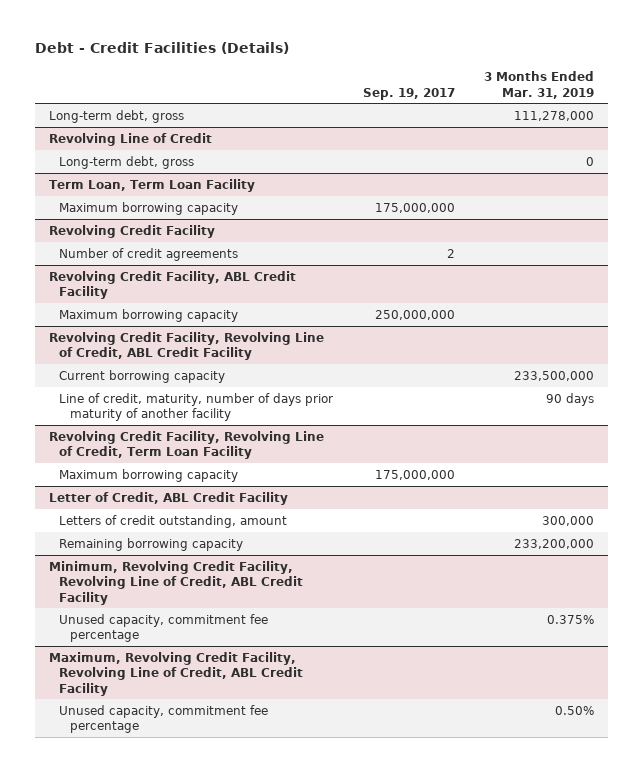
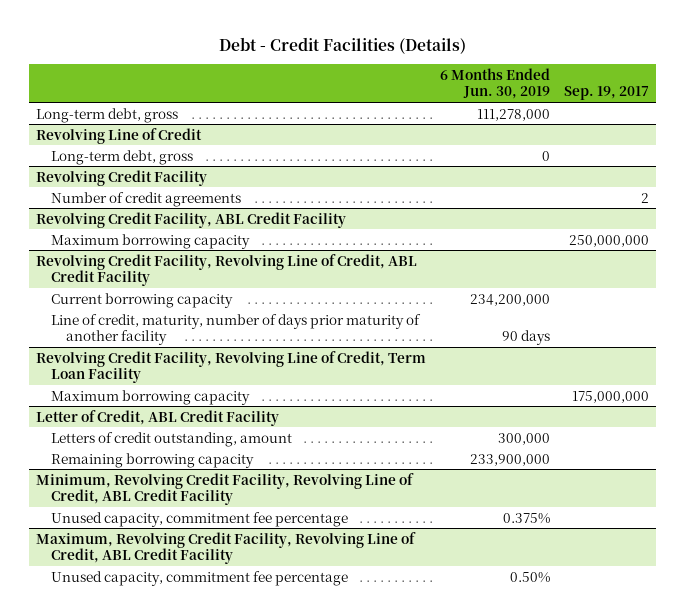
[483,71,594,99] 3 Months Ended Mar. 31, 2019 -> none
none -> [440,67,551,100] 6 Months Ended Jun. 30, 2019
[49,178,256,192] Term Loan, Term Loan Facility -> none
[59,201,239,215] Maximum borrowing capacity -> none

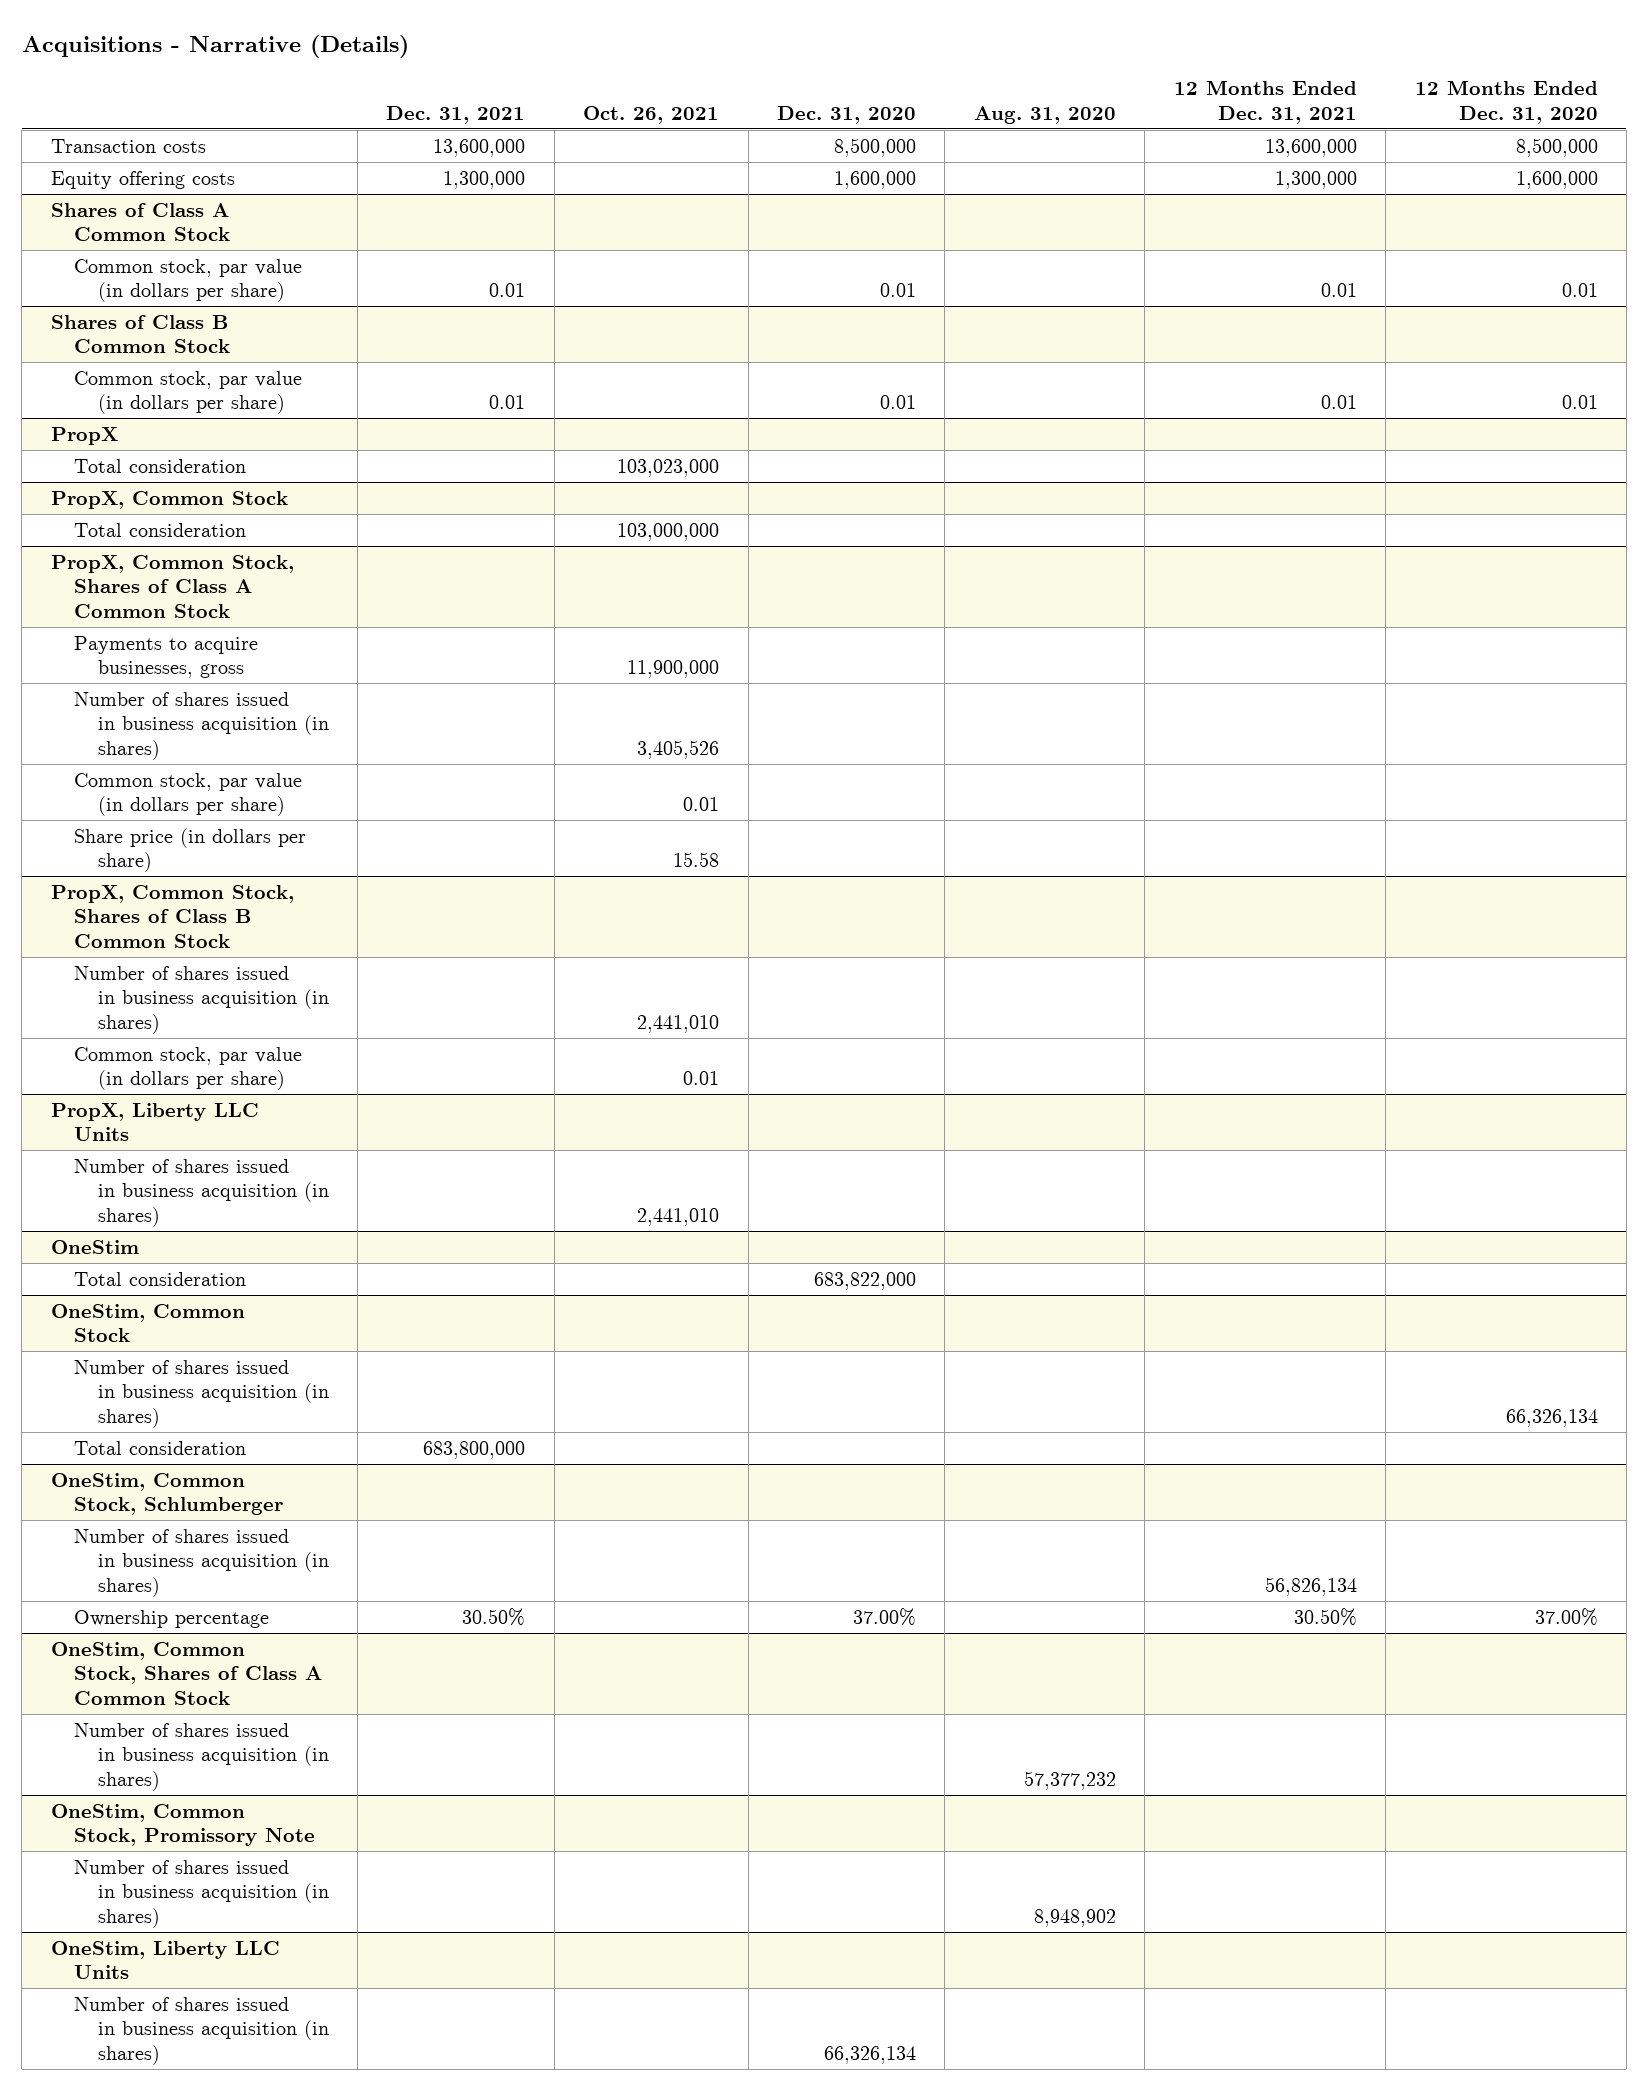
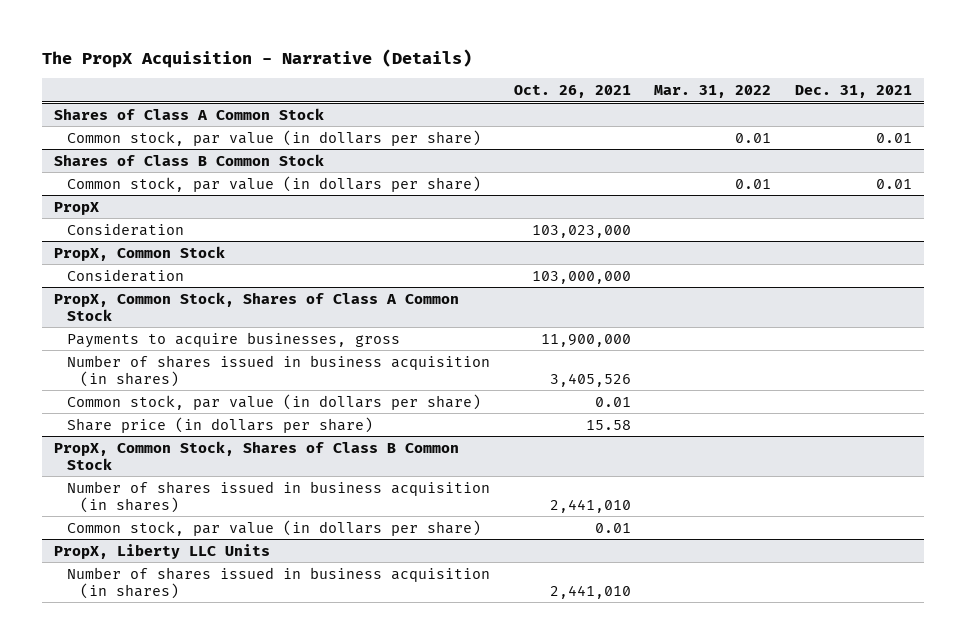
[21,35,409,59] Acquisitions - Narrative (Details) -> [41,49,472,69] The PropX Acquisition - Narrative (Details)
[777,105,917,124] Dec. 31, 2020 -> none
[973,105,1116,124] Aug. 31, 2020 -> none
[1173,79,1357,124] 12 Months Ended Dec. 31, 2021 -> none
[1414,79,1598,124] 12 Months Ended Dec. 31, 2020 -> none
none -> [654,85,772,99] Mar. 31, 2022
[50,138,206,153] Transaction costs -> none
[50,170,235,189] Equity offering costs -> none
[74,458,247,473] Total consideration -> [66,222,184,236] Consideration
[74,522,247,537] Total consideration -> [66,268,184,282] Consideration
[50,1239,139,1254] OneStim -> none
[74,1271,247,1286] Total consideration -> none
[50,1303,245,1343] OneStim, Common Stock -> none
[74,1359,329,1429] Number of shares issued in business acquisition (in shares) -> none
[74,1440,247,1455] Total consideration -> none
[50,1472,284,1516] OneStim, Common Stock, Schlumberger -> none
[74,1528,329,1598] Number of shares issued in business acquisition (in shares) -> none
[74,1609,270,1628] Ownership percentage -> none
[50,1641,323,1706] OneStim, Common Stock, Shares of Class A Common Stock -> none
[74,1722,329,1792] Number of shares issued in business acquisition (in shares) -> none
[50,1803,316,1847] OneStim, Common Stock, Promissory Note -> none
[74,1859,329,1929] Number of shares issued in business acquisition (in shares) -> none
[50,1940,280,1980] OneStim, Liberty LLC Units -> none
[74,1996,329,2066] Number of shares issued in business acquisition (in shares) -> none

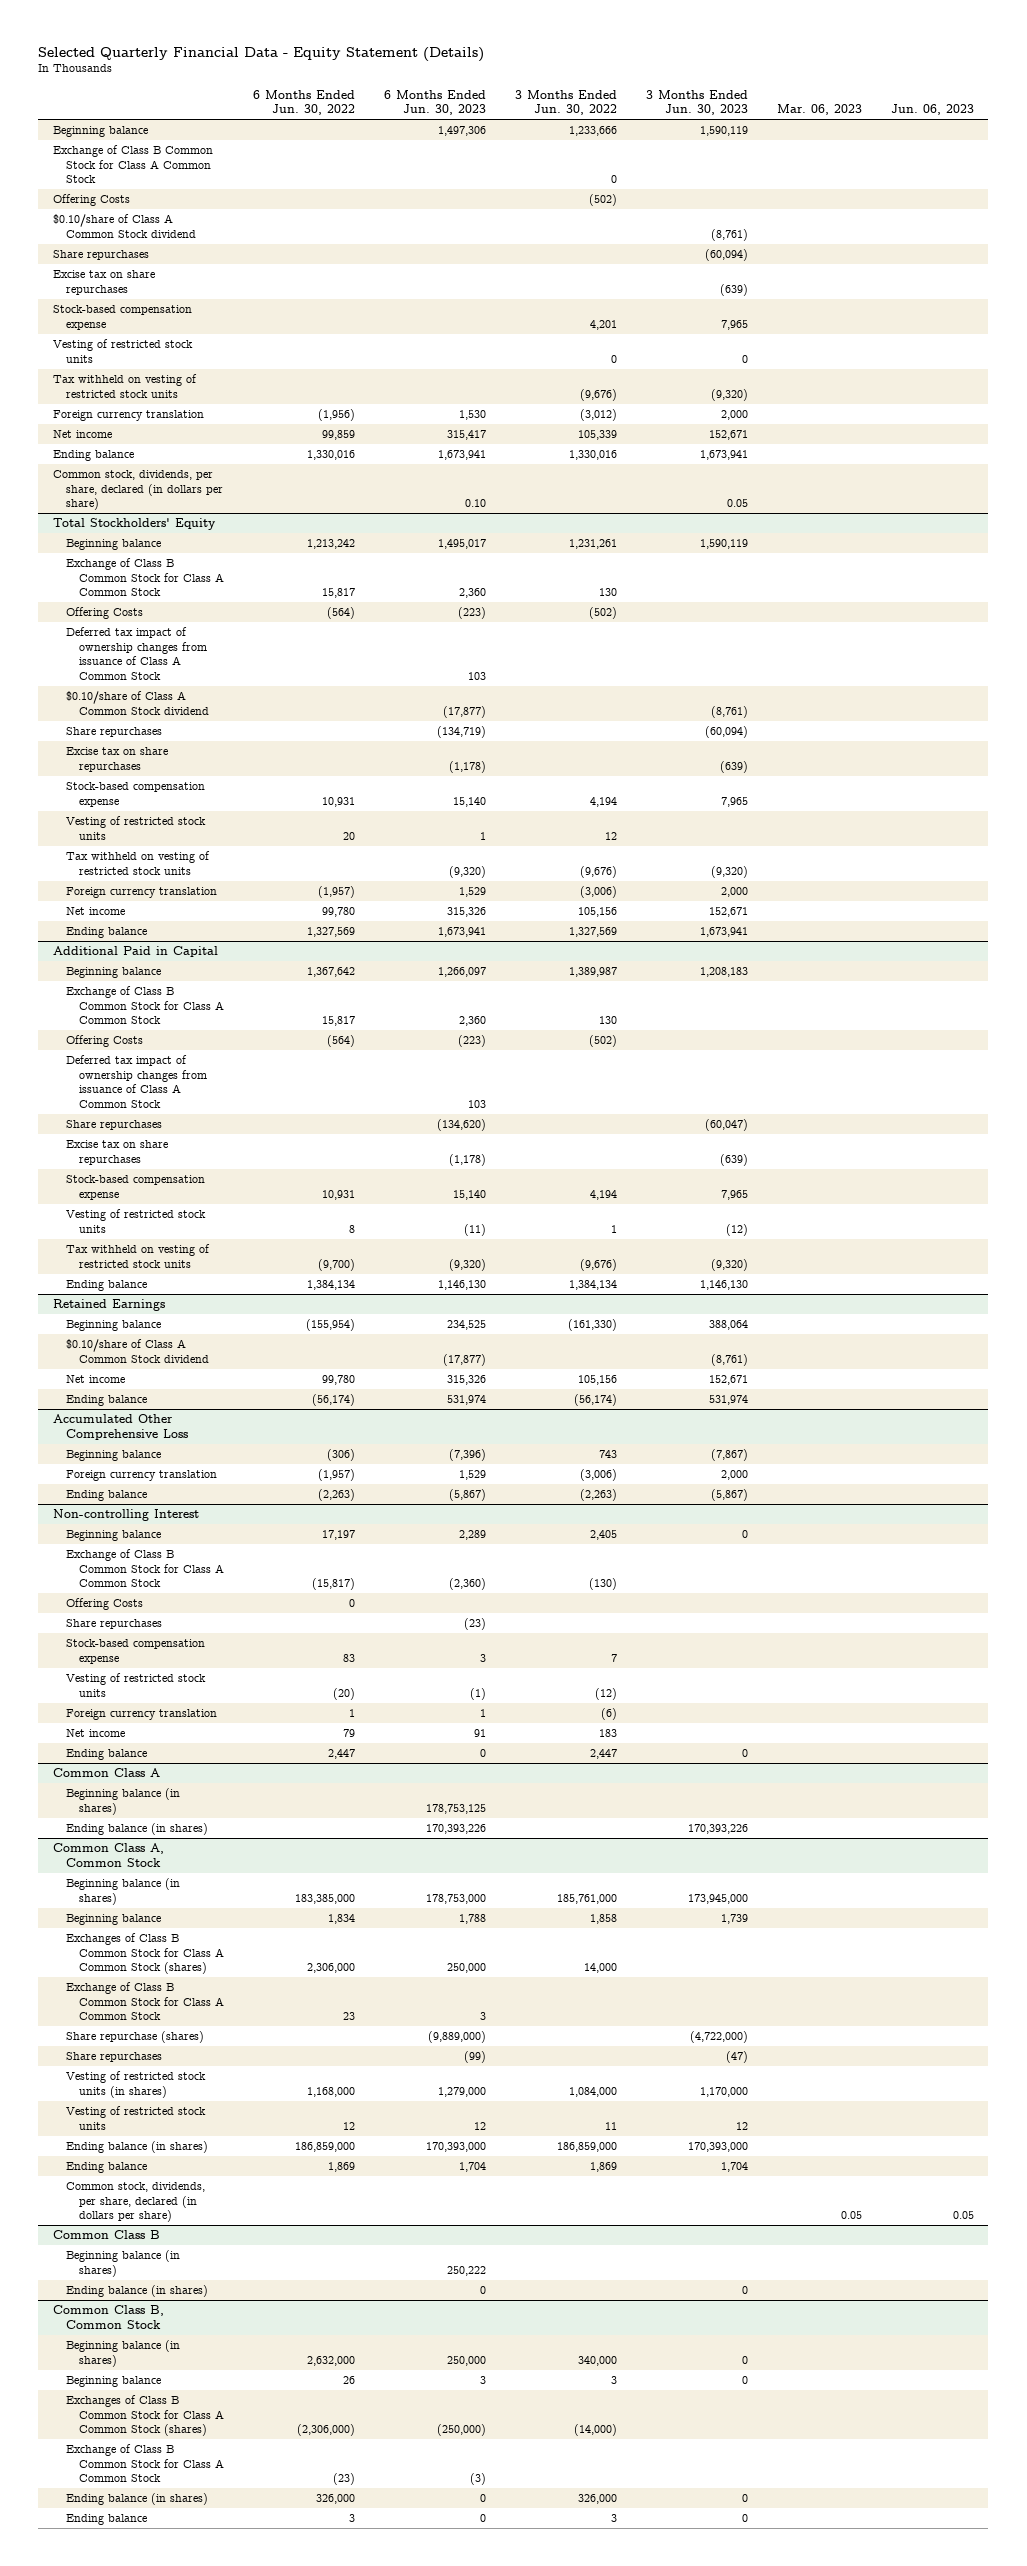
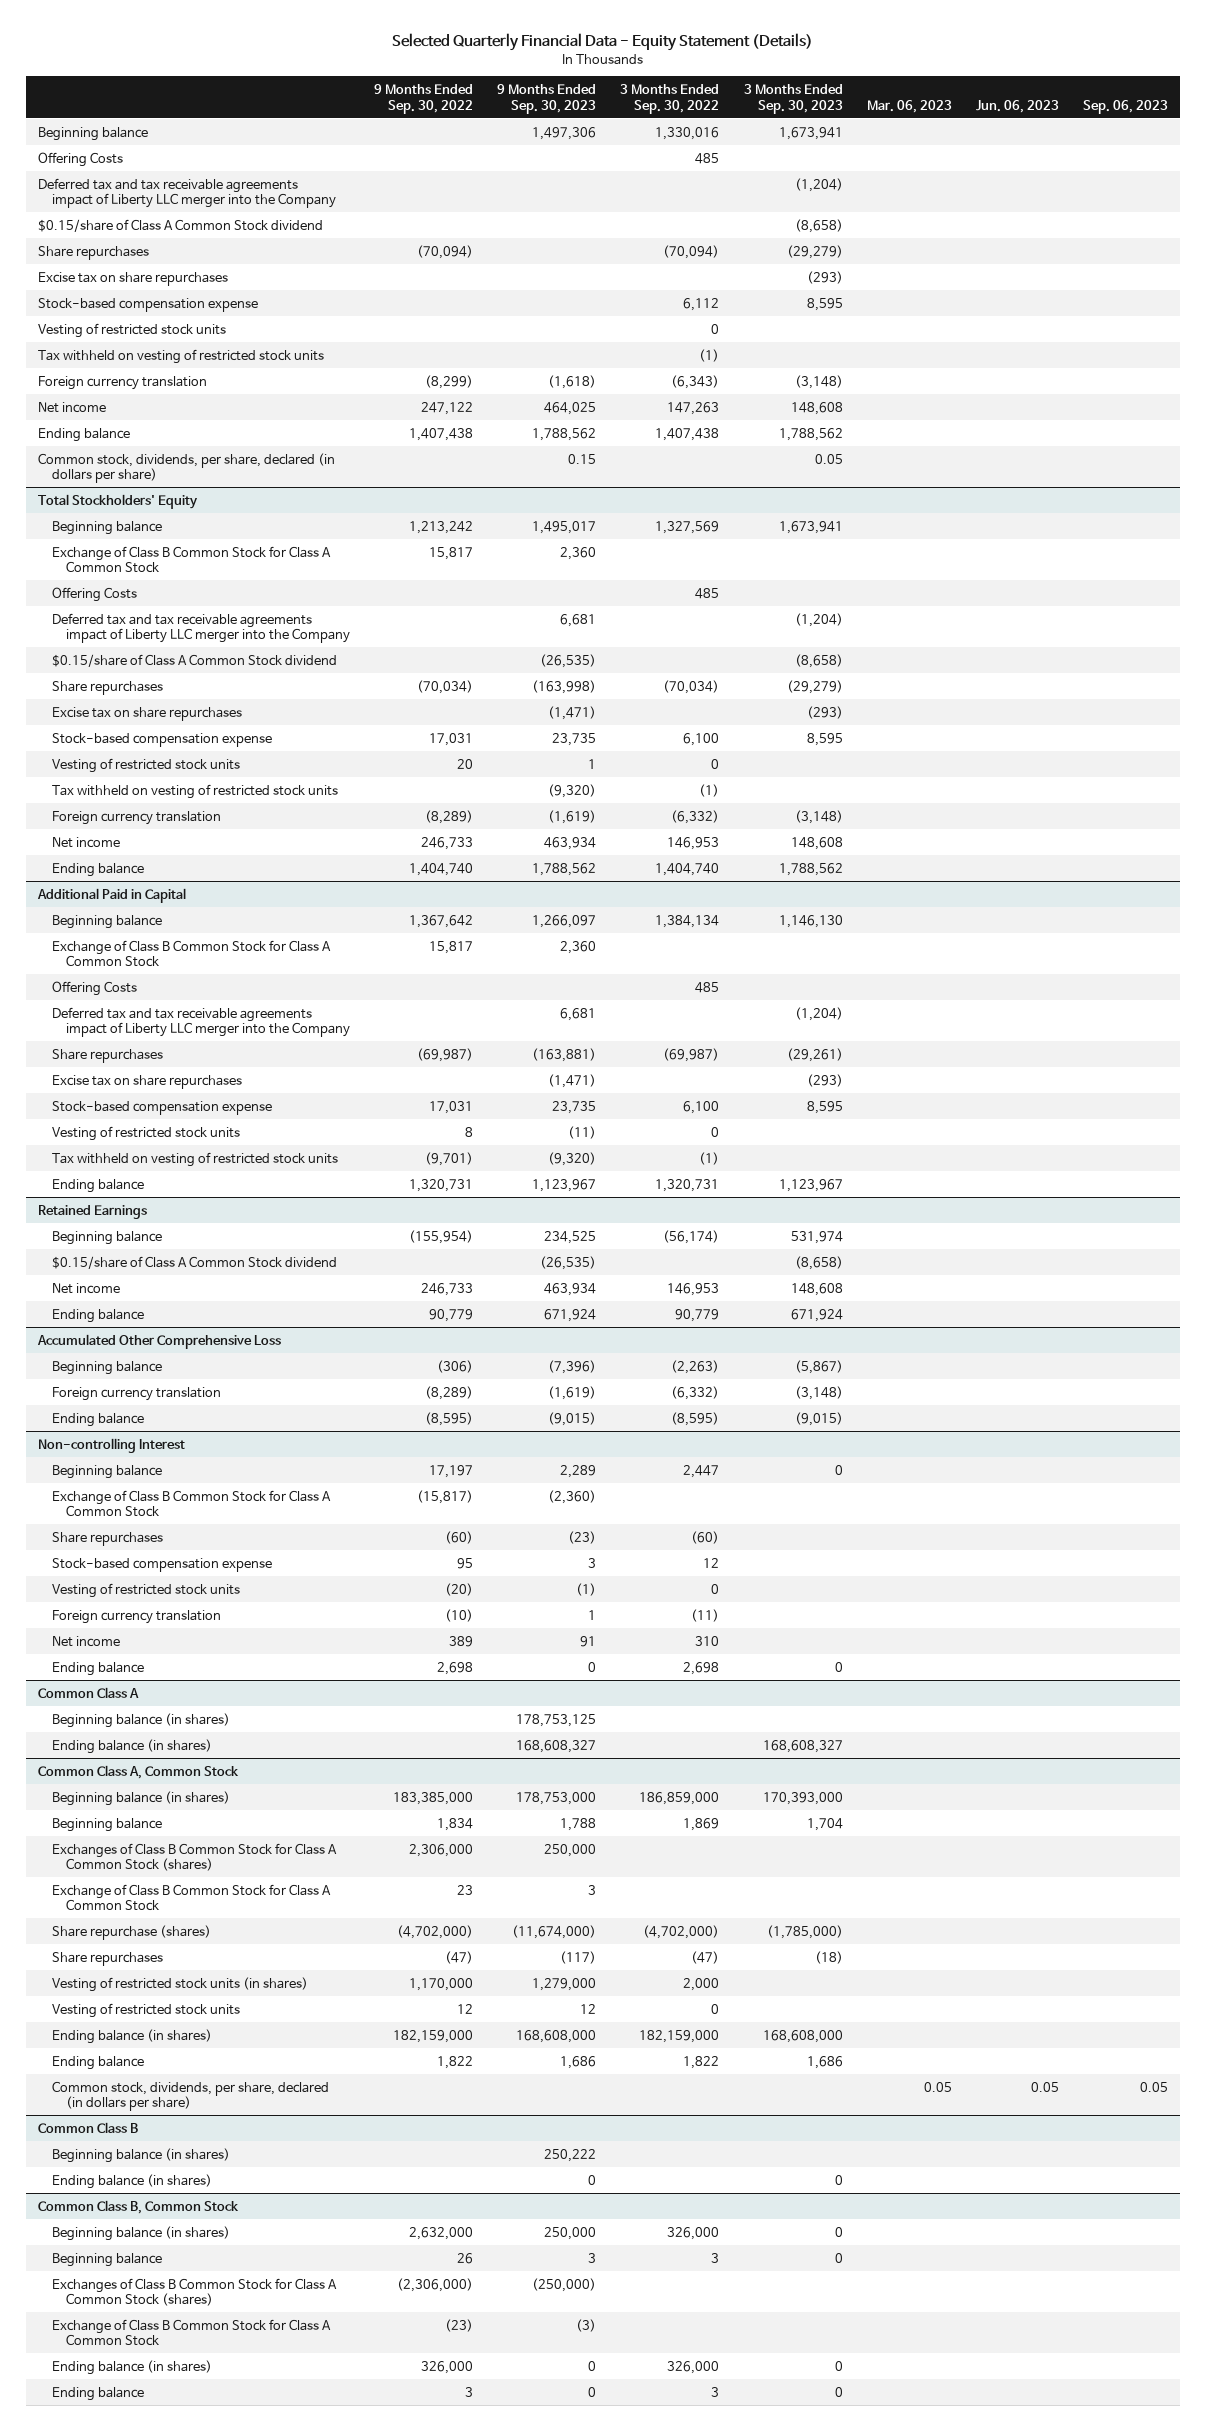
[253,89,356,115] 6 Months Ended Jun. 30, 2022 -> none
[384,89,487,115] 6 Months Ended Jun. 30, 2023 -> none
[515,89,618,115] 3 Months Ended Jun. 30, 2022 -> none
[646,89,749,115] 3 Months Ended Jun. 30, 2023 -> none
none -> [374,83,474,114] 9 Months Ended Sep. 30, 2022
none -> [497,83,597,114] 9 Months Ended Sep. 30, 2023
none -> [620,83,720,114] 3 Months Ended Sep. 30, 2022
none -> [743,83,843,114] 3 Months Ended Sep. 30, 2023
none -> [1082,99,1168,114] Sep. 06, 2023
[52,145,213,184] Exchange of Class B Common Stock for Class A Common Stock -> none
none -> [38,177,337,209] Deferred tax and tax receivable agreements impact of Liberty LLC merger into the Company
[52,214,197,238] $0.10/share of Class A Common Stock dividend -> [38,218,324,232] $0.15/share of Class A Common Stock dividend
[66,627,208,680] Deferred tax impact of ownership changes from issuance of Class A Common Stock -> none
none -> [52,612,351,644] Deferred tax and tax receivable agreements impact of Liberty LLC merger into the Company
[66,691,210,715] $0.10/share of Class A Common Stock dividend -> [52,653,338,667] $0.15/share of Class A Common Stock dividend
[66,1055,208,1108] Deferred tax impact of ownership changes from issuance of Class A Common Stock -> none
none -> [52,1006,351,1038] Deferred tax and tax receivable agreements impact of Liberty LLC merger into the Company
[66,1339,210,1363] $0.10/share of Class A Common Stock dividend -> [52,1255,338,1269] $0.15/share of Class A Common Stock dividend
[66,1598,144,1611] Offering Costs -> none

